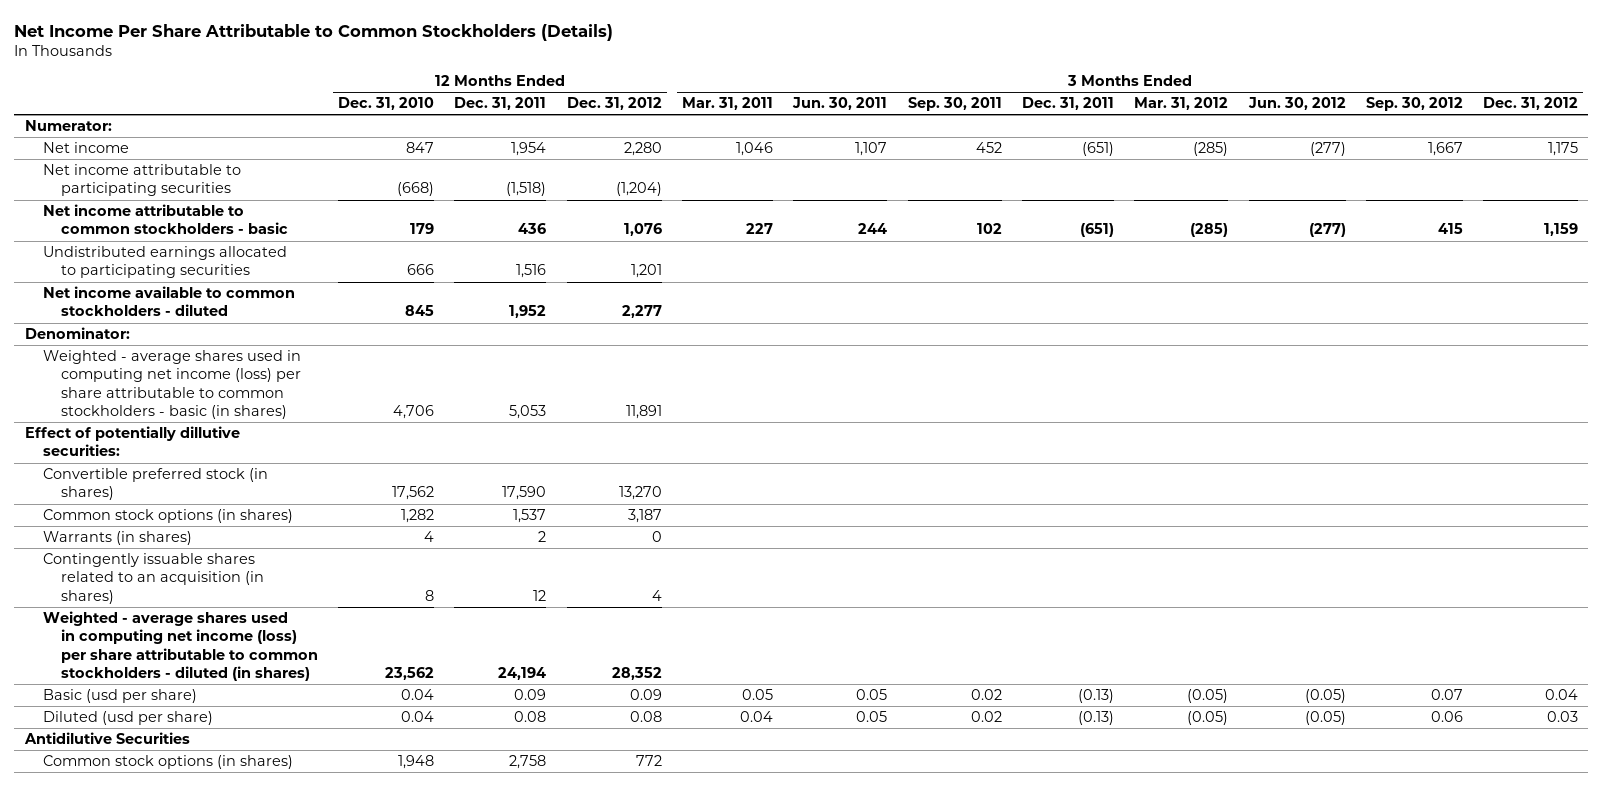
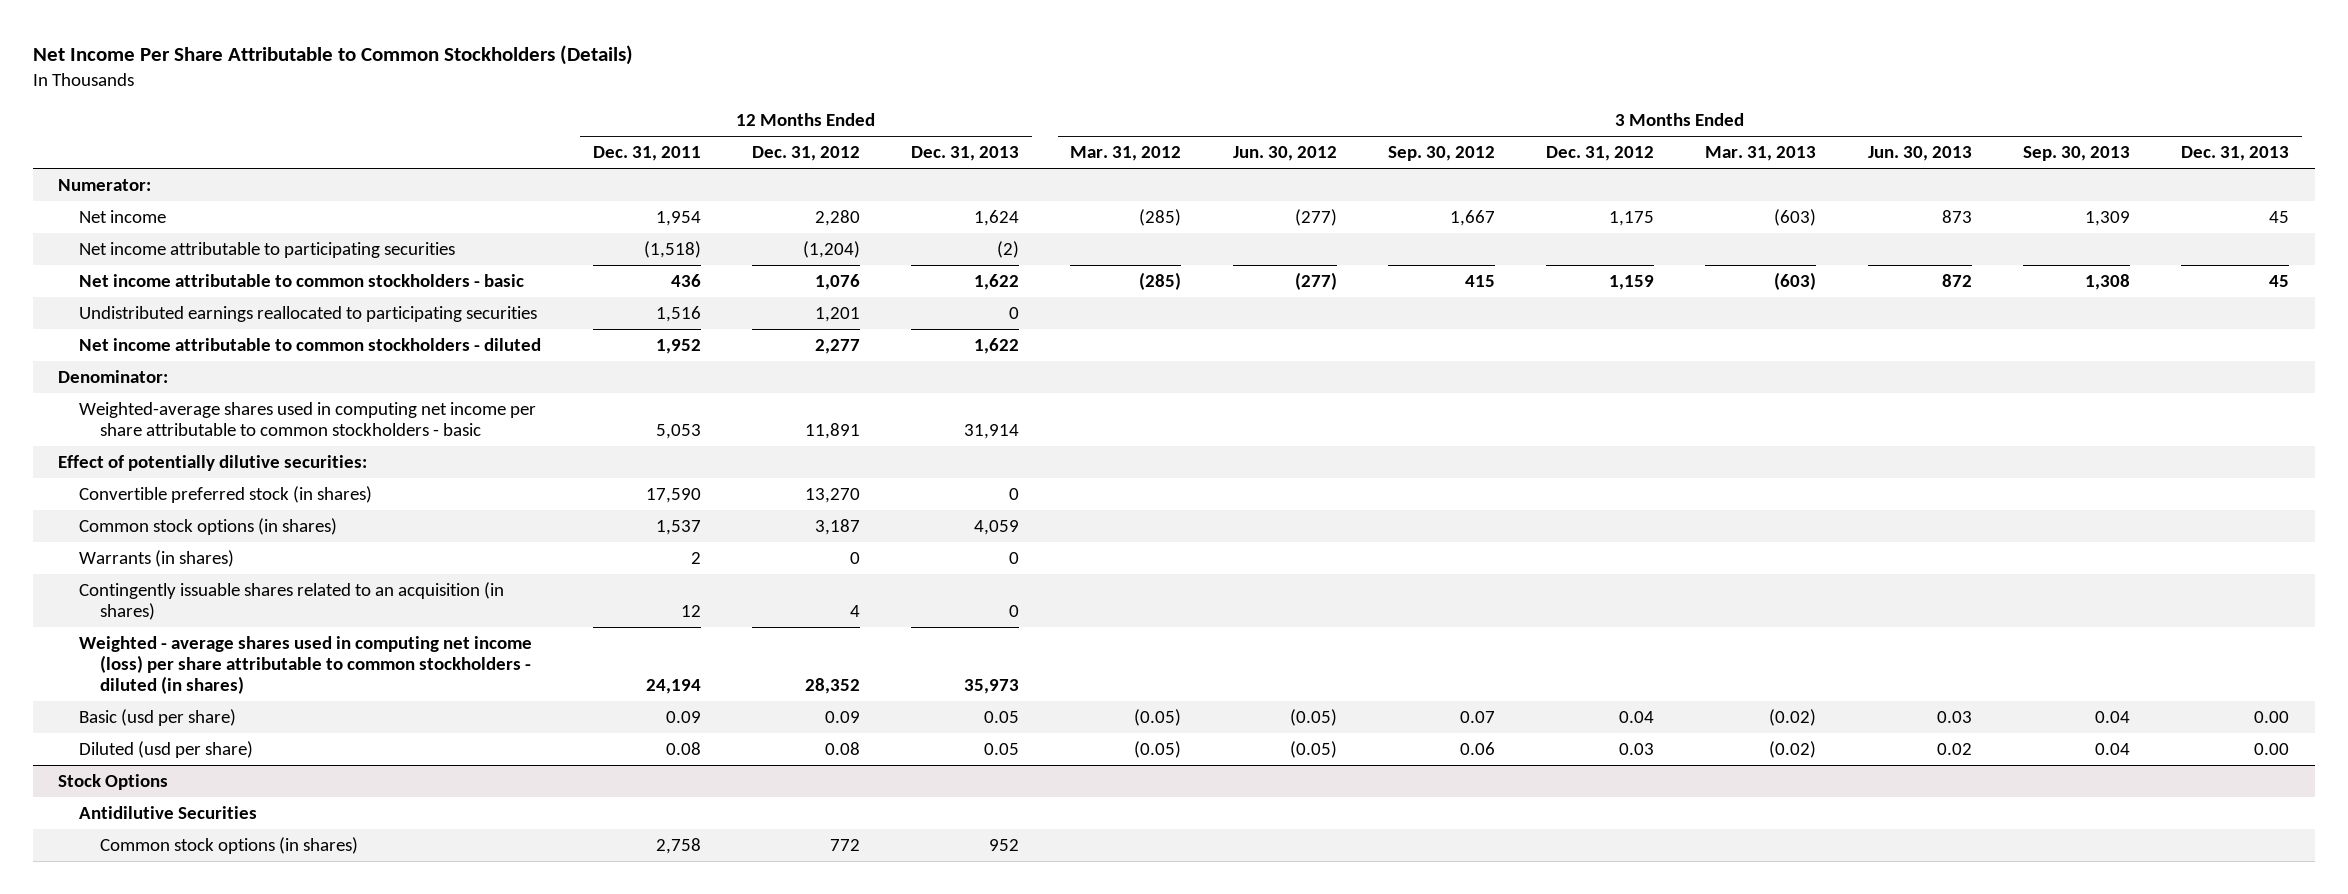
[338,97,435,111] Dec. 31, 2010 -> none
[682,97,774,111] Mar. 31, 2011 -> none
[792,97,888,111] Jun. 30, 2011 -> none
[907,97,1002,112] Sep. 30, 2011 -> none
[1021,97,1114,111] Dec. 31, 2011 -> none
none -> [911,146,1020,162] Dec. 31, 2013
none -> [1705,146,1817,162] Mar. 31, 2013
none -> [1867,146,1972,162] Jun. 30, 2013
none -> [2022,146,2130,162] Sep. 30, 2013
none -> [2181,146,2290,162] Dec. 31, 2013
[42,246,287,279] Undistributed earnings allocated to participating securities -> [79,305,538,322] Undistributed earnings reallocated to participating securities
[42,286,295,317] Net income available to common stockholders - diluted -> [79,337,542,351] Net income attributable to common stockholders - diluted
[42,350,301,420] Weighted - average shares used in computing net income (loss) per share attributable to common stockholders - basic (in shares) -> [79,401,537,437] Weighted-average shares used in computing net income per share attributable to common stockholders - basic
[24,426,240,457] Effect of potentially dillutive securities: -> [58,454,368,471] Effect of potentially dilutive securities:
none -> [58,773,169,790] Stock Options

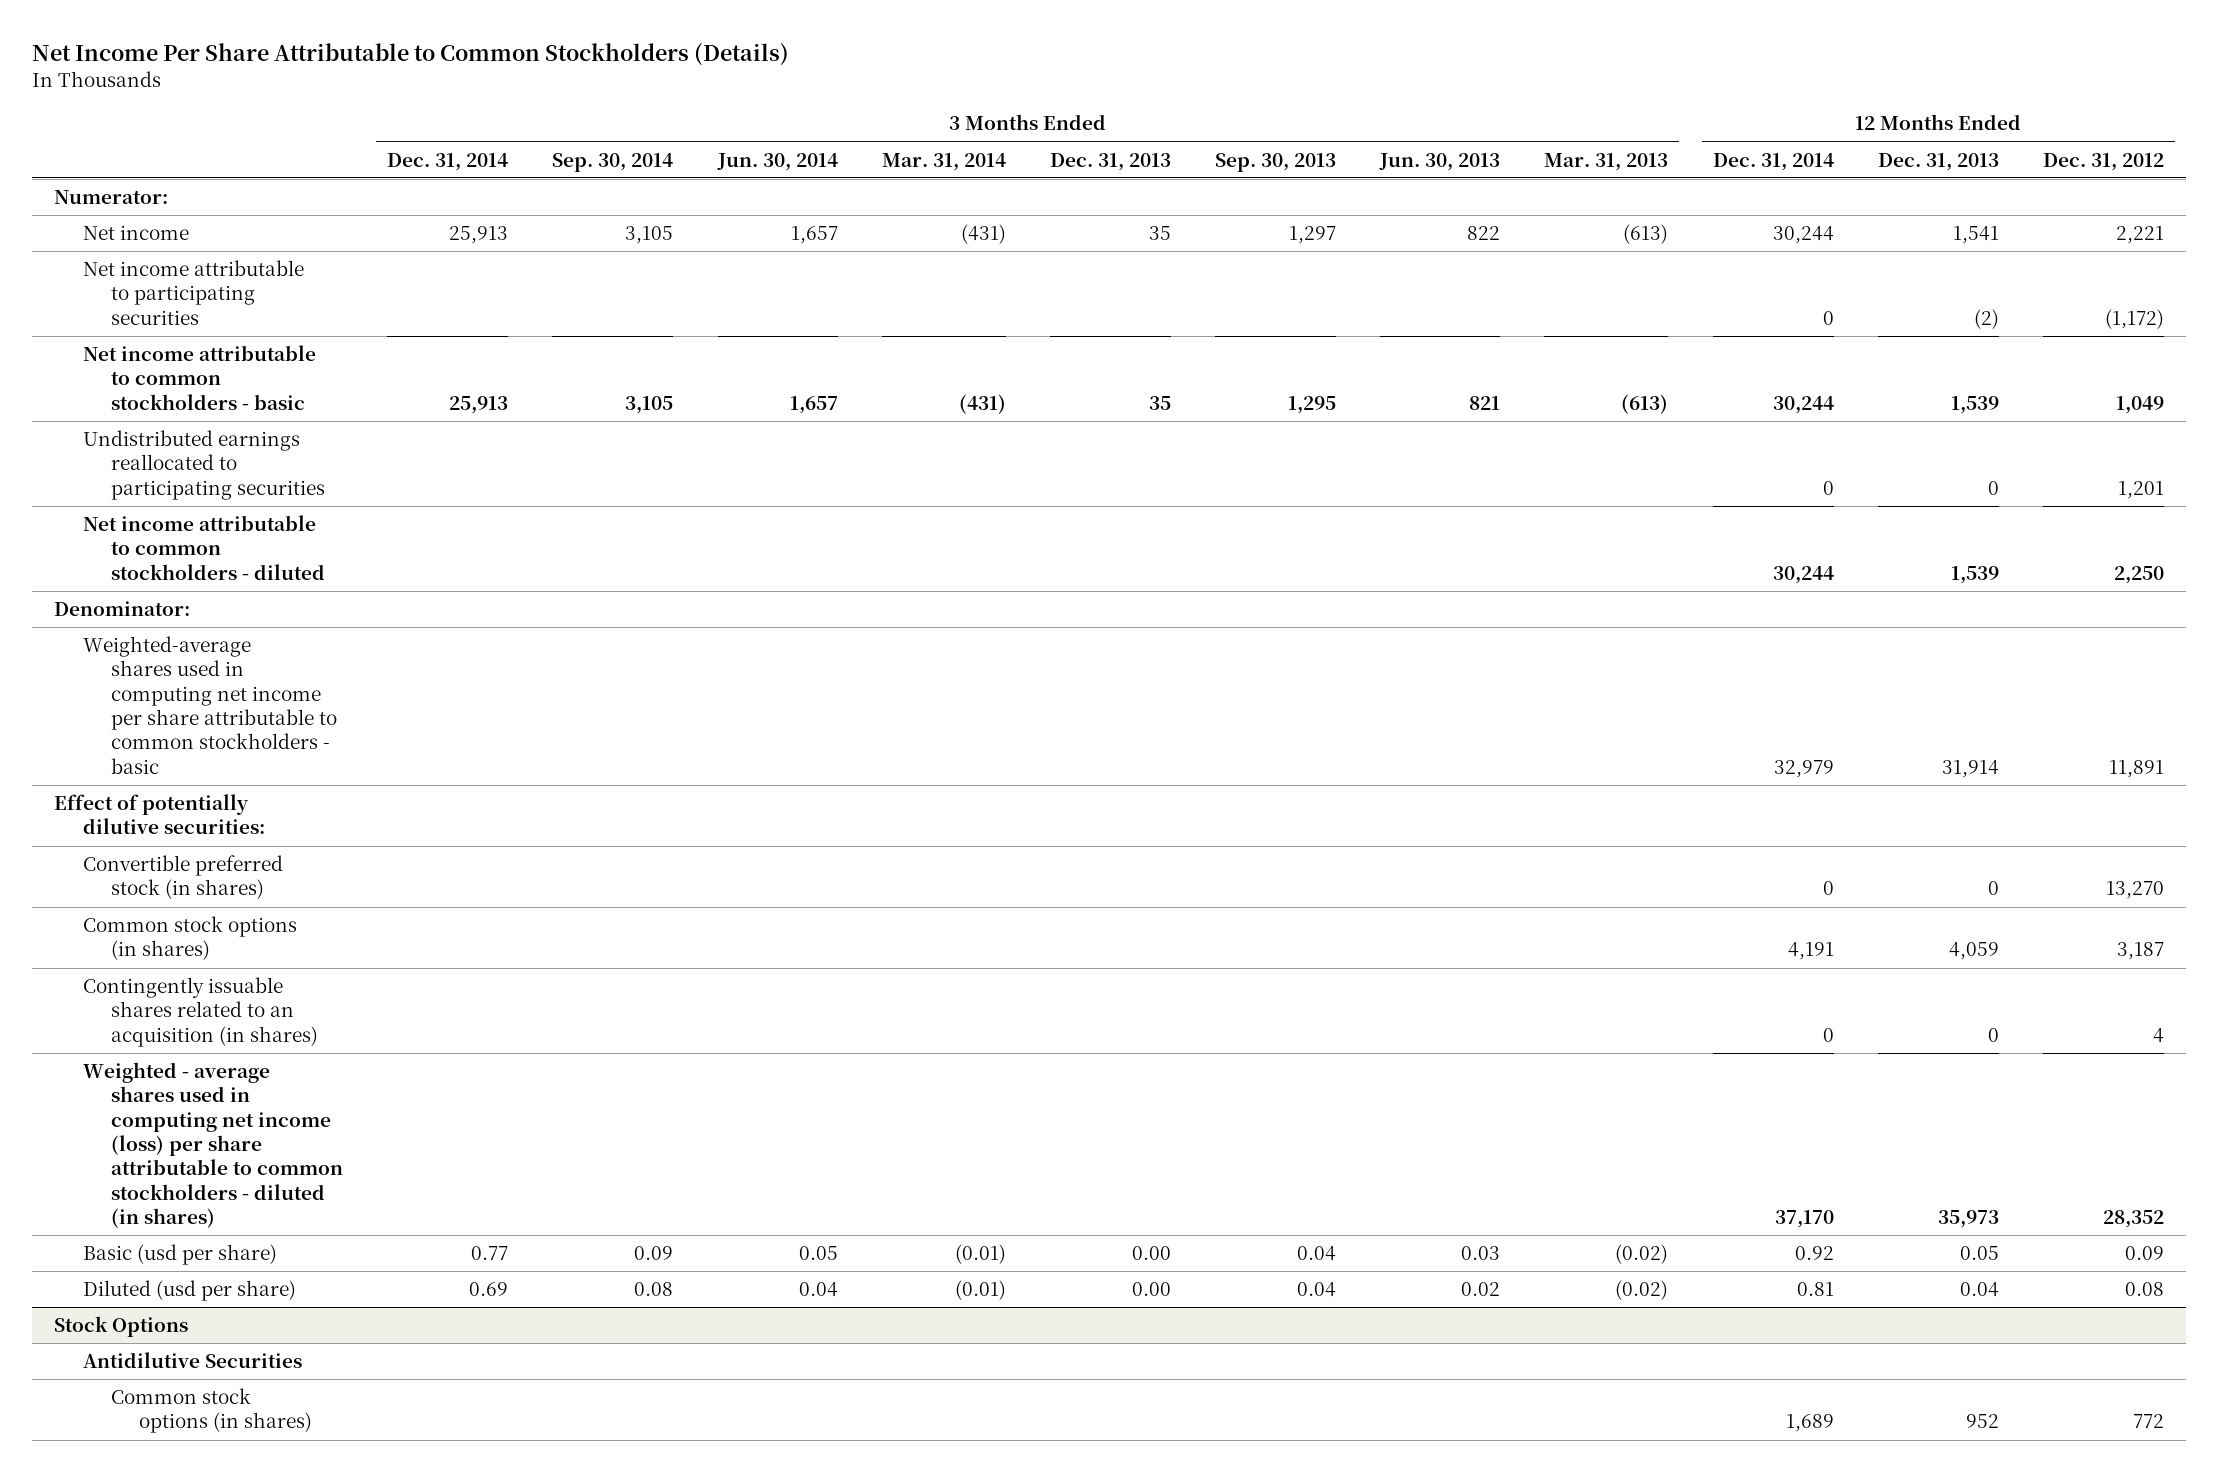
[592,146,701,162] Dec. 31, 2011 -> none
[1070,146,1182,162] Mar. 31, 2012 -> none
[1232,146,1337,162] Jun. 30, 2012 -> none
[1387,146,1495,162] Sep. 30, 2012 -> none
[1546,146,1655,162] Dec. 31, 2012 -> none
none -> [387,152,509,171] Dec. 31, 2014
none -> [552,152,674,172] Sep. 30, 2014
none -> [716,152,838,171] Jun. 30, 2014
none -> [881,152,1006,171] Mar. 31, 2014
none -> [1712,152,1834,171] Dec. 31, 2014
[814,209,860,226] 2,280 -> [2115,225,2164,244] 2,221
[974,209,1020,226] 1,624 -> [1952,225,1999,244] 1,541
[1774,208,1817,226] (603) -> [1623,223,1669,244] (613)
[1941,209,1972,223] 873 -> [1467,225,1501,240] 822
[2084,210,2130,226] 1,309 -> [1289,225,1337,244] 1,297
[2269,210,2290,223] 45 -> [1148,225,1171,240] 35
[802,240,860,258] (1,204) -> [2104,308,2164,329] (1,172)
[814,273,860,290] 1,076 -> [2115,395,2164,414] 1,049
[974,273,1020,290] 1,622 -> [1950,395,1999,414] 1,539
[1774,271,1817,290] (603) -> [1621,393,1669,414] (613)
[1941,273,1972,287] 872 -> [1469,395,1501,410] 821
[2084,273,2130,290] 1,308 -> [1288,395,1337,414] 1,295
[2269,274,2290,287] 45 -> [1148,395,1171,410] 35
[814,338,860,354] 2,277 -> [2113,565,2164,584] 2,250
[974,337,1020,354] 1,622 -> [1950,565,1999,584] 1,539
[79,549,235,567] Warrants (in shares) -> none
[984,742,1020,755] 0.05 -> [1959,1281,1999,1297] 0.04

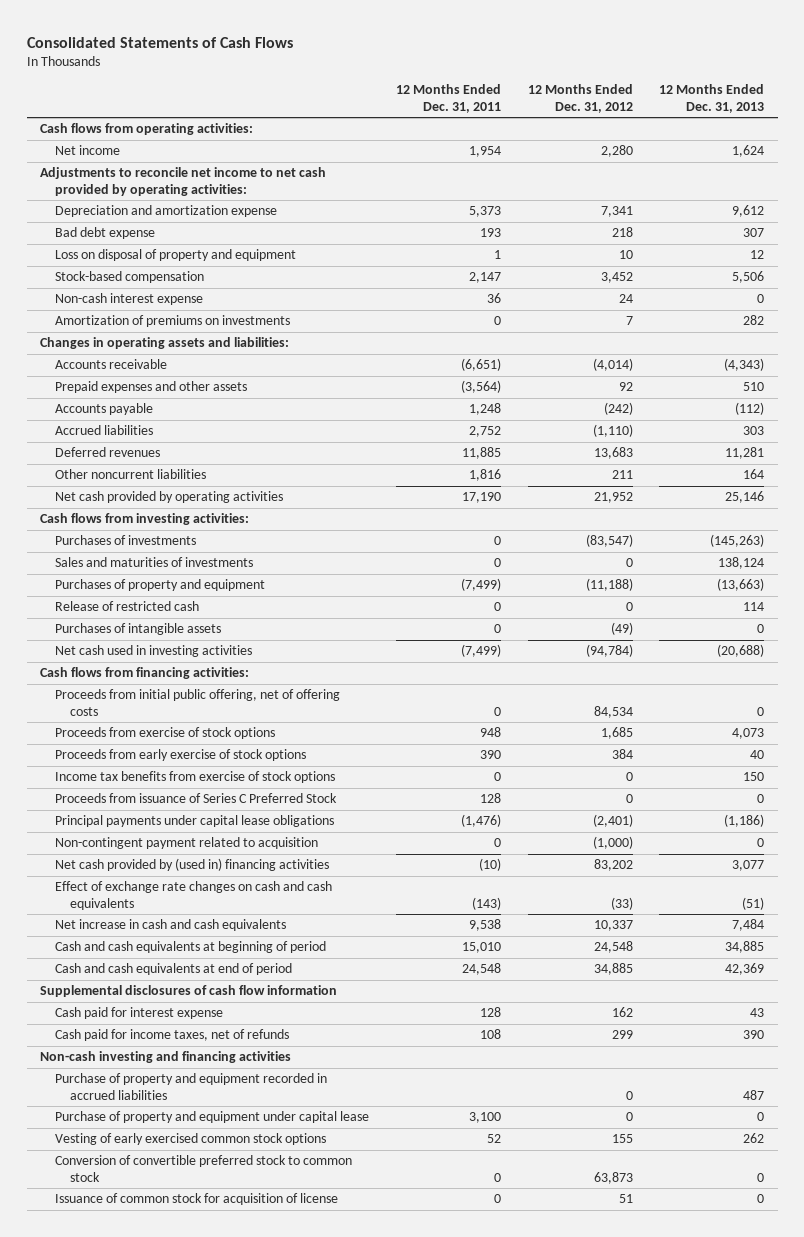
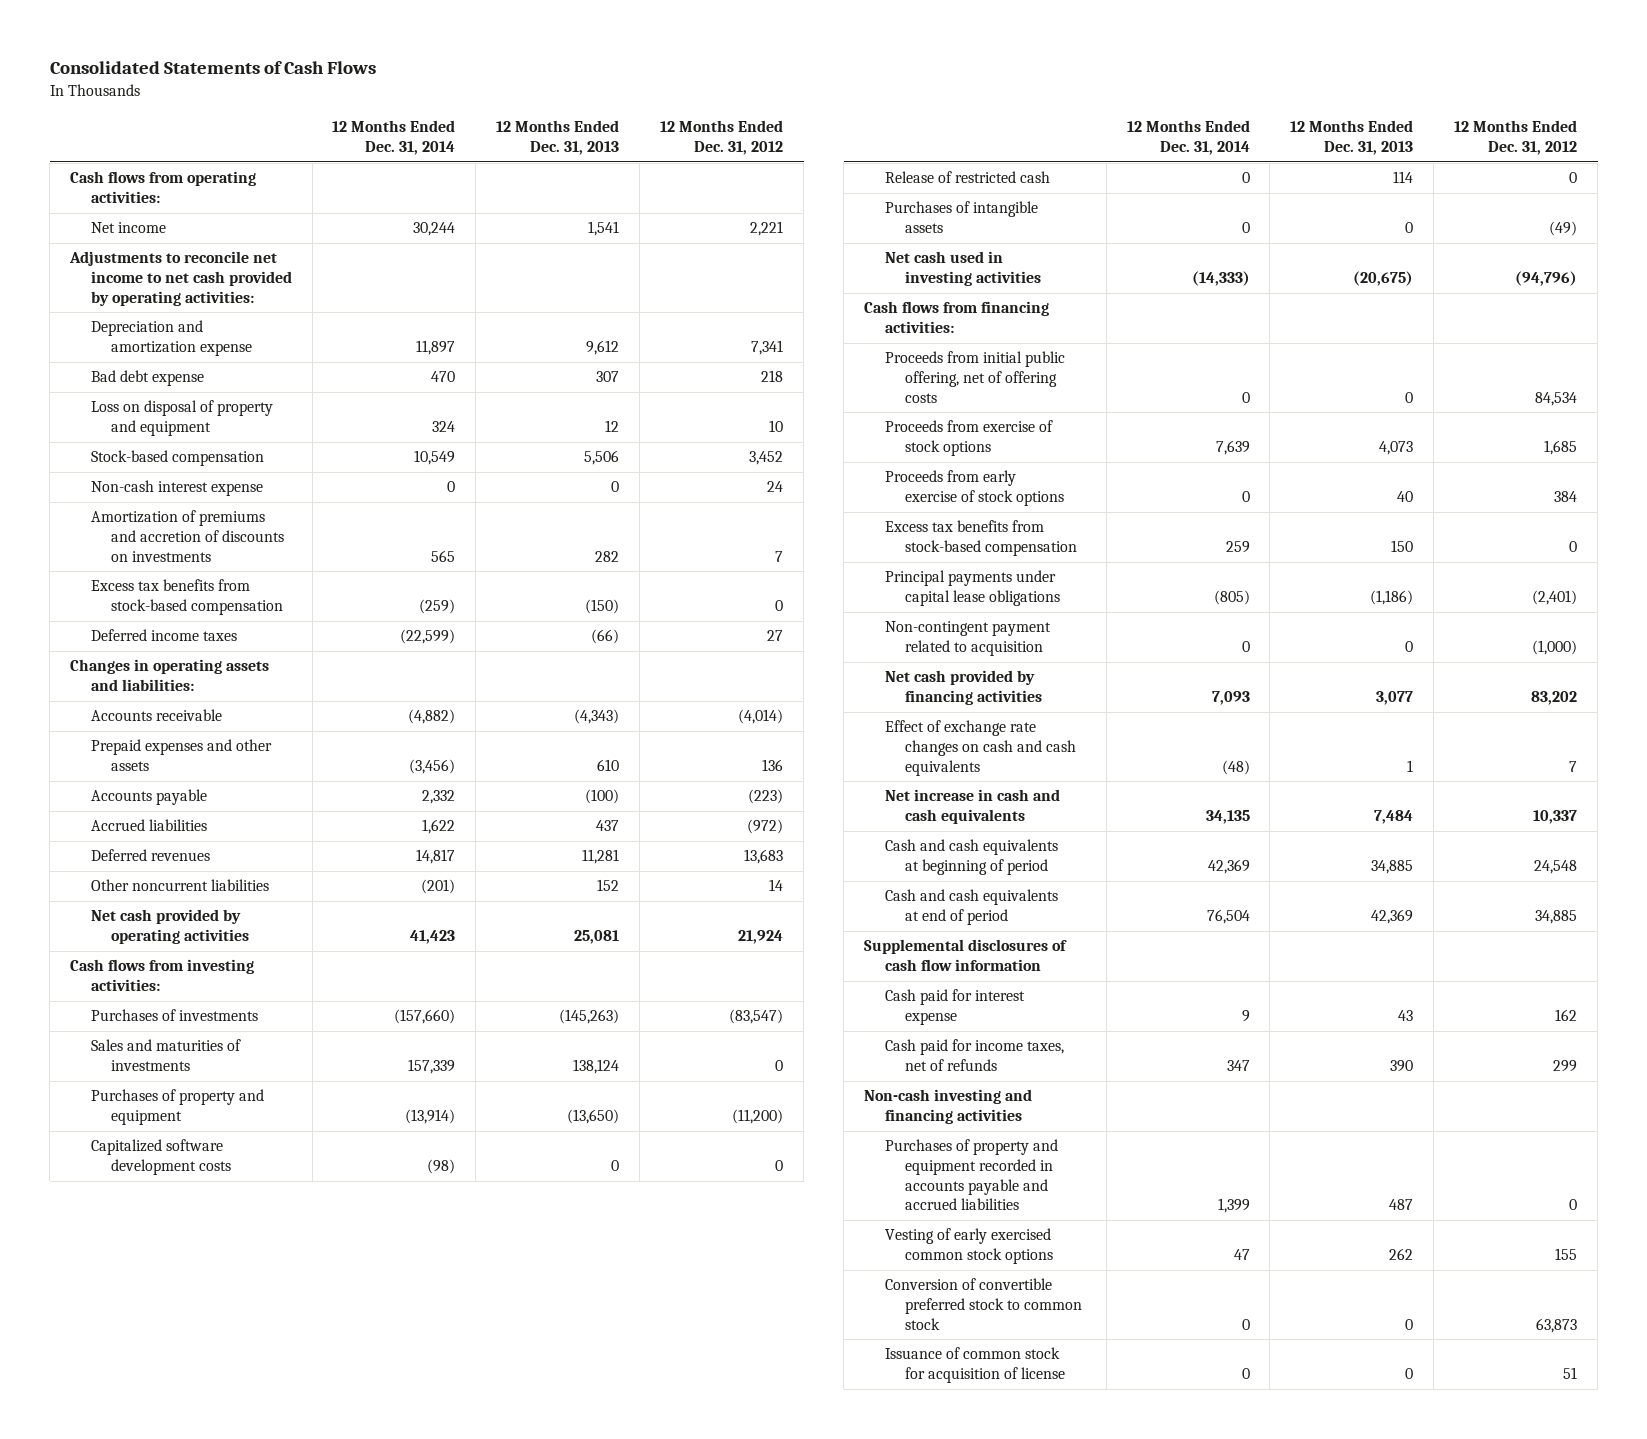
[395,84,501,113] 12 Months Ended Dec. 31, 2011 -> none
none -> [332,120,456,156] 12 Months Ended Dec. 31, 2014
[600,145,633,158] 2,280 -> [750,221,784,237] 2,221
[732,145,765,158] 1,624 -> [588,221,620,237] 1,541
[55,315,291,328] Amortization of premiums on investments -> [90,510,285,562] Amortization of premiums and accretion of discounts on investments
none -> [90,579,284,616] Excess tax benefits from stock-based compensation
none -> [90,629,237,642] Deferred income taxes
[618,382,633,392] 92 -> [762,759,784,772] 136
[743,382,765,392] 510 -> [597,759,620,772] 610
[603,402,633,416] (242) -> [748,789,784,805] (223)
[735,402,765,416] (112) -> [585,789,620,805] (100)
[592,424,633,438] (1,110) -> [747,819,784,835] (972)
[743,426,765,436] 303 -> [596,820,620,832] 437
[611,470,633,480] 211 -> [769,879,784,892] 14
[743,469,765,480] 164 -> [597,879,620,892] 152
[593,492,633,504] 21,952 -> [738,930,784,945] 21,924
[725,491,765,504] 25,146 -> [574,930,620,945] 25,081
[585,578,633,592] (11,188) -> [732,1109,784,1125] (11,200)
[717,578,765,592] (13,663) -> [567,1109,620,1125] (13,650)
none -> [90,1139,232,1176] Capitalized software development costs
[585,644,633,658] (94,784) -> [1515,271,1578,287] (94,796)
[717,644,765,658] (20,688) -> [1353,271,1414,287] (20,675)
[55,793,338,804] Proceeds from issuance of Series C Preferred Stock -> none
[55,771,336,784] Income tax benefits from exercise of stock options -> [884,520,1078,557] Excess tax benefits from stock-based compensation
[55,858,330,872] Net cash provided by (used in) financing activities -> [884,670,1043,706] Net cash provided by financing activities
[610,896,633,910] (33) -> [1569,760,1578,772] 7
[742,896,765,910] (51) -> [1407,759,1414,772] 1
[55,1111,370,1124] Purchase of property and equipment under capital lease -> none
[55,1073,328,1100] Purchase of property and equipment recorded in accrued liabilities -> [884,1139,1058,1211] Purchases of property and equipment recorded in accounts payable and accrued liabilities

